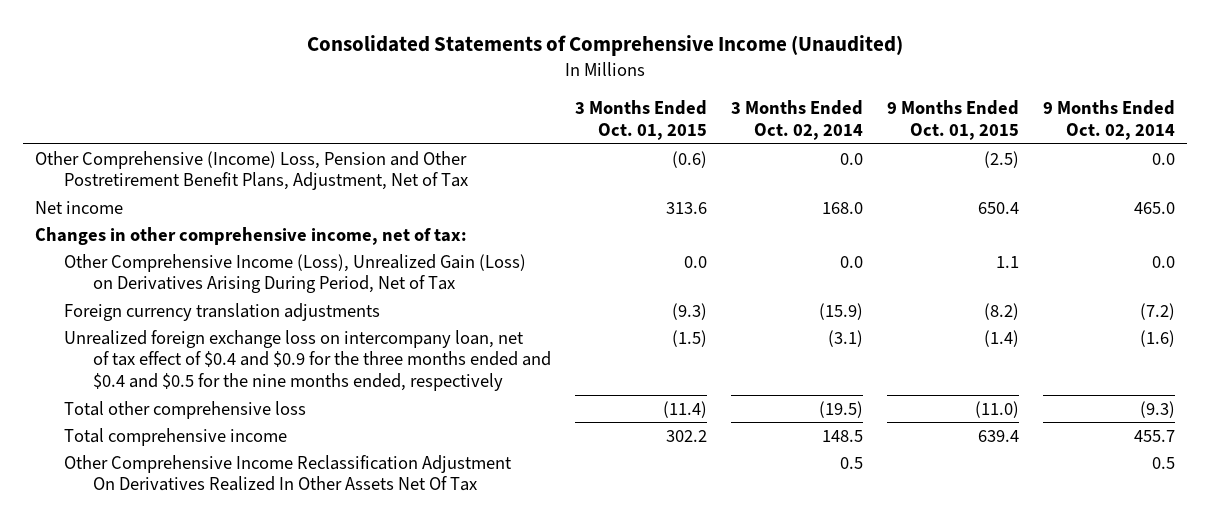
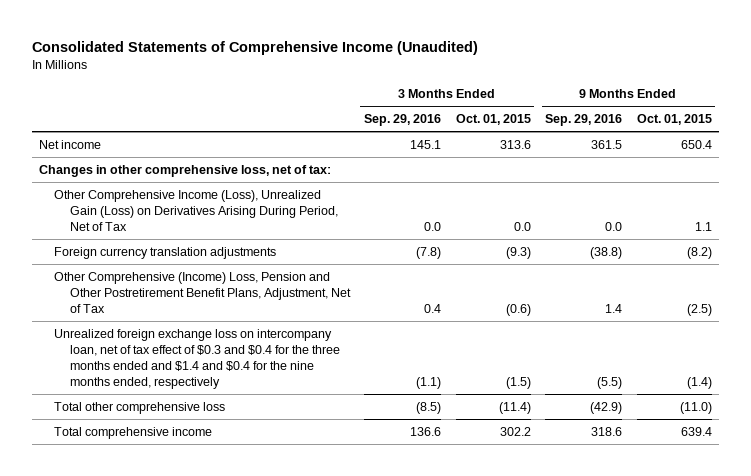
[730,100,863,140] 3 Months Ended Oct. 02, 2014 -> none
[1042,100,1175,140] 9 Months Ended Oct. 02, 2014 -> none
none -> [364,114,442,127] Sep. 29, 2016
none -> [545,114,623,127] Sep. 29, 2016
[34,226,467,245] Changes in other comprehensive income, net of tax: -> [39,164,332,177] Changes in other comprehensive loss, net of tax:
[34,150,468,191] Other Comprehensive (Income) Loss, Pension and Other Postretirement Benefit Plans, Adjustment, Net of Tax -> [54,271,351,313] Other Comprehensive (Income) Loss, Pension and Other Postretirement Benefit Plans, Adjustment, Net of Tax
[63,329,551,391] Unrealized foreign exchange loss on intercompany loan, net of tax effect of $0.4 and $0.9 for the three months ended and $0.4 and $0.5 for the nine months ended, respectively -> [54,328,340,390] Unrealized foreign exchange loss on intercompany loan, net of tax effect of $0.3 and $0.4 for the three months ended and $1.4 and $0.4 for the nine months ended, respectively
[63,454,512,492] Other Comprehensive Income Reclassification Adjustment On Derivatives Realized In Other Assets Net Of Tax -> none

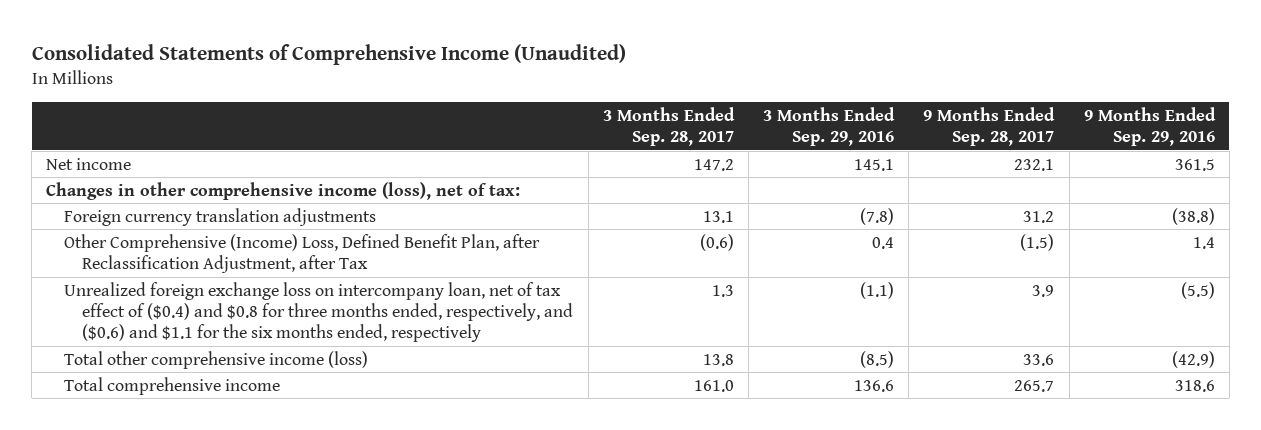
[455,114,531,126] Oct. 01, 2015 -> none
[636,114,712,126] Oct. 01, 2015 -> none
none -> [602,107,735,147] 3 Months Ended Sep. 28, 2017
none -> [923,107,1056,147] 9 Months Ended Sep. 28, 2017
[54,189,338,231] Other Comprehensive Income (Loss), Unrealized Gain (Loss) on Derivatives Arising During Period, Net of Tax -> none
[39,164,332,177] Changes in other comprehensive loss, net of tax: -> [46,181,521,200] Changes in other comprehensive income (loss), net of tax:
[54,271,351,313] Other Comprehensive (Income) Loss, Pension and Other Postretirement Benefit Plans, Adjustment, Net of Tax -> [64,233,541,273] Other Comprehensive (Income) Loss, Defined Benefit Plan, after Reclassification Adjustment, after Tax
[54,328,340,390] Unrealized foreign exchange loss on intercompany loan, net of tax effect of $0.3 and $0.4 for the three months ended and $1.4 and $0.4 for the nine months ended, respectively -> [64,281,574,343] Unrealized foreign exchange loss on intercompany loan, net of tax effect of ($0.4) and $0.8 for three months ended, respectively, and ($0.6) and $1.1 for the six months ended, respectively
[54,401,226,414] Total other comprehensive loss -> [64,350,369,369] Total other comprehensive income (loss)

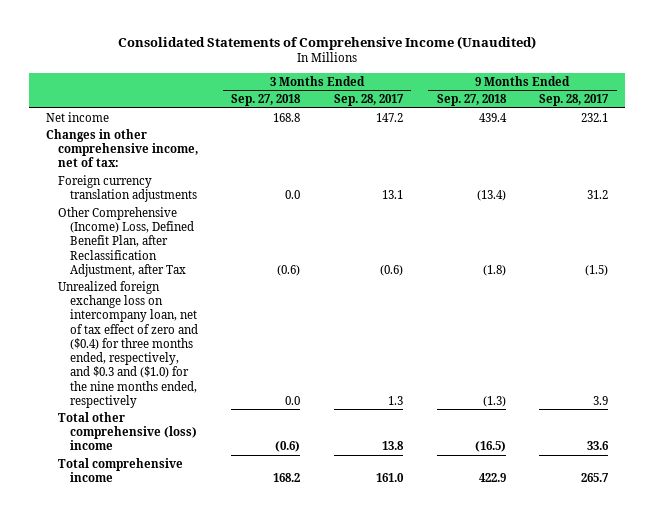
[763,107,896,147] 3 Months Ended Sep. 29, 2016 -> none
[1083,107,1216,147] 9 Months Ended Sep. 29, 2016 -> none
none -> [231,94,302,107] Sep. 27, 2018
none -> [436,94,507,107] Sep. 27, 2018
[46,181,521,200] Changes in other comprehensive income (loss), net of tax: -> [45,128,198,168] Changes in other comprehensive income, net of tax:
[64,281,574,343] Unrealized foreign exchange loss on intercompany loan, net of tax effect of ($0.4) and $0.8 for three months ended, respectively, and ($0.6) and $1.1 for the six months ended, respectively -> [57,280,198,408] Unrealized foreign exchange loss on intercompany loan, net of tax effect of zero and ($0.4) for three months ended, respectively, and $0.3 and ($1.0) for the nine months ended, respectively
[64,350,369,369] Total other comprehensive income (loss) -> [57,411,197,451] Total other comprehensive (loss) income

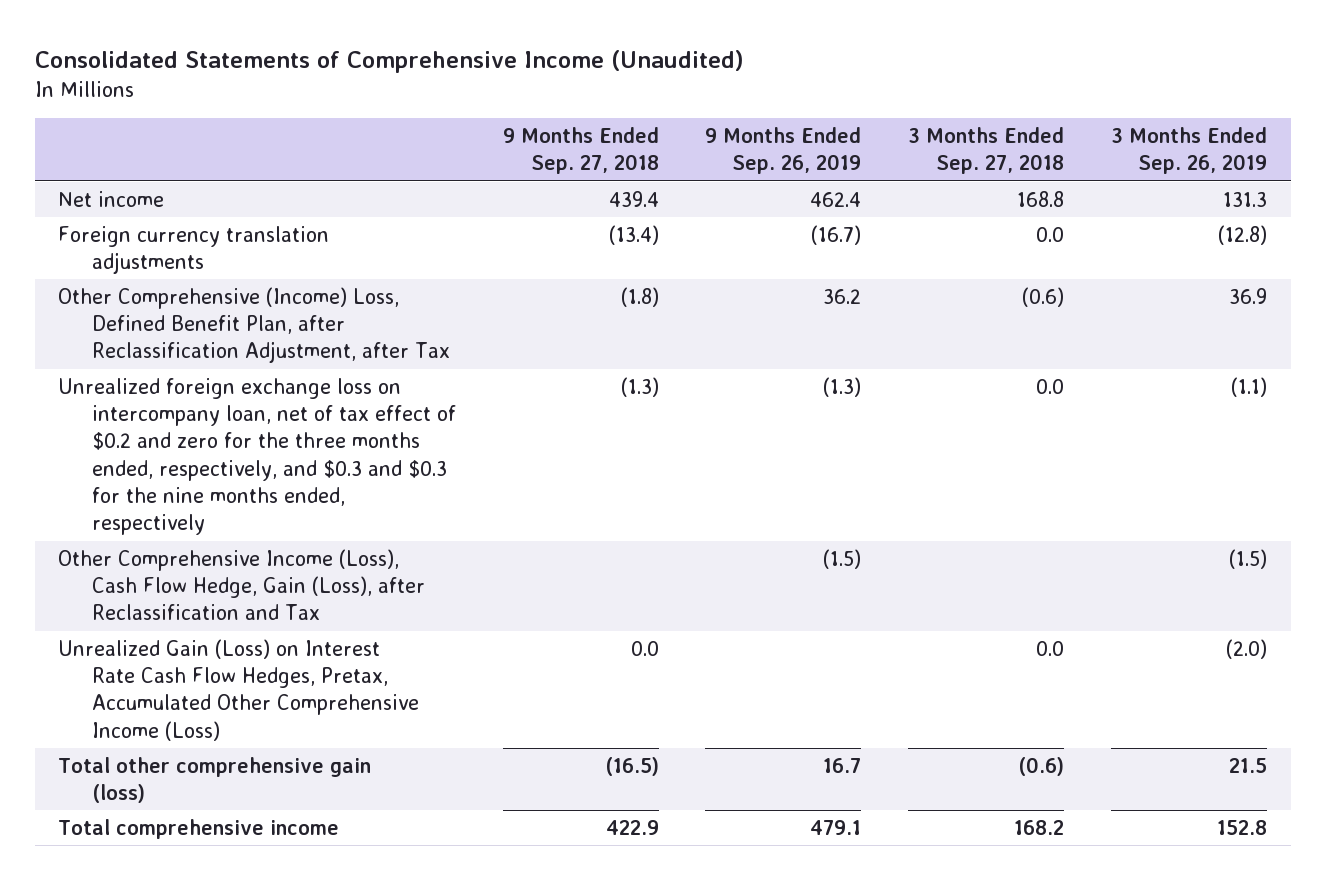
[334,94,405,107] Sep. 28, 2017 -> none
[539,94,610,107] Sep. 28, 2017 -> none
none -> [705,126,862,175] 9 Months Ended Sep. 26, 2019
none -> [1111,126,1268,175] 3 Months Ended Sep. 26, 2019
[45,128,198,168] Changes in other comprehensive income, net of tax: -> none
[57,280,198,408] Unrealized foreign exchange loss on intercompany loan, net of tax effect of zero and ($0.4) for three months ended, respectively, and $0.3 and ($1.0) for the nine months ended, respectively -> [58,377,456,536] Unrealized foreign exchange loss on intercompany loan, net of tax effect of $0.2 and zero for the three months ended, respectively, and $0.3 and $0.3 for the nine months ended, respectively
none -> [58,548,425,621] Other Comprehensive Income (Loss), Cash Flow Hedge, Gain (Loss), after Reclassification and Tax
none -> [58,638,419,741] Unrealized Gain (Loss) on Interest Rate Cash Flow Hedges, Pretax, Accumulated Other Comprehensive Income (Loss)
[57,411,197,451] Total other comprehensive (loss) income -> [58,756,372,804] Total other comprehensive gain (loss)

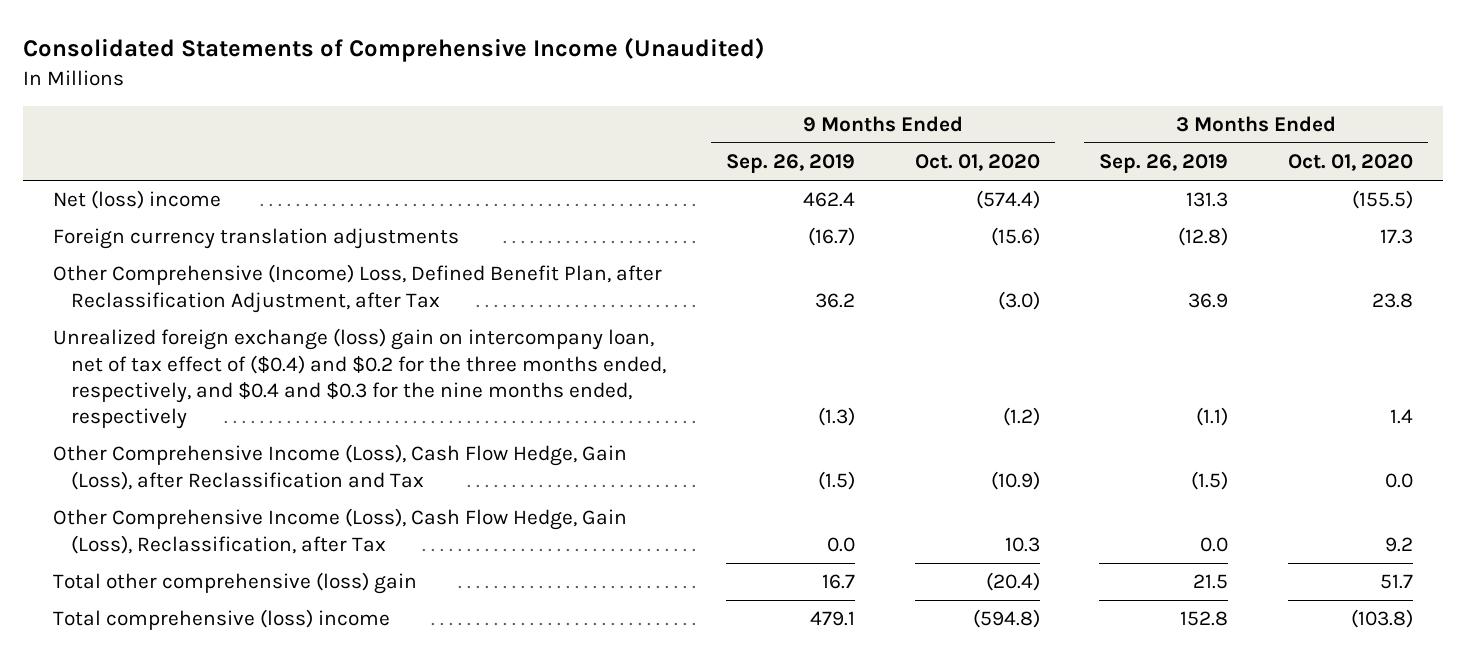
[502,126,659,175] 9 Months Ended Sep. 27, 2018 -> none
[908,126,1065,175] 3 Months Ended Sep. 27, 2018 -> none
none -> [914,154,1040,172] Oct. 01, 2020
none -> [1288,154,1414,172] Oct. 01, 2020
[58,190,165,207] Net income -> [53,190,222,210] Net (loss) income
[58,377,456,536] Unrealized foreign exchange loss on intercompany loan, net of tax effect of $0.2 and zero for the three months ended, respectively, and $0.3 and $0.3 for the nine months ended, respectively -> [53,328,667,430] Unrealized foreign exchange (loss) gain on intercompany loan, net of tax effect of ($0.4) and $0.2 for the three months ended, respectively, and $0.4 and $0.3 for the nine months ended, respectively
[58,638,419,741] Unrealized Gain (Loss) on Interest Rate Cash Flow Hedges, Pretax, Accumulated Other Comprehensive Income (Loss) -> none
none -> [53,508,628,554] Other Comprehensive Income (Loss), Cash Flow Hedge, Gain (Loss), Reclassification, after Tax
[58,756,372,804] Total other comprehensive gain (loss) -> [53,572,418,595] Total other comprehensive (loss) gain
[58,818,340,839] Total comprehensive income -> [53,609,391,631] Total comprehensive (loss) income

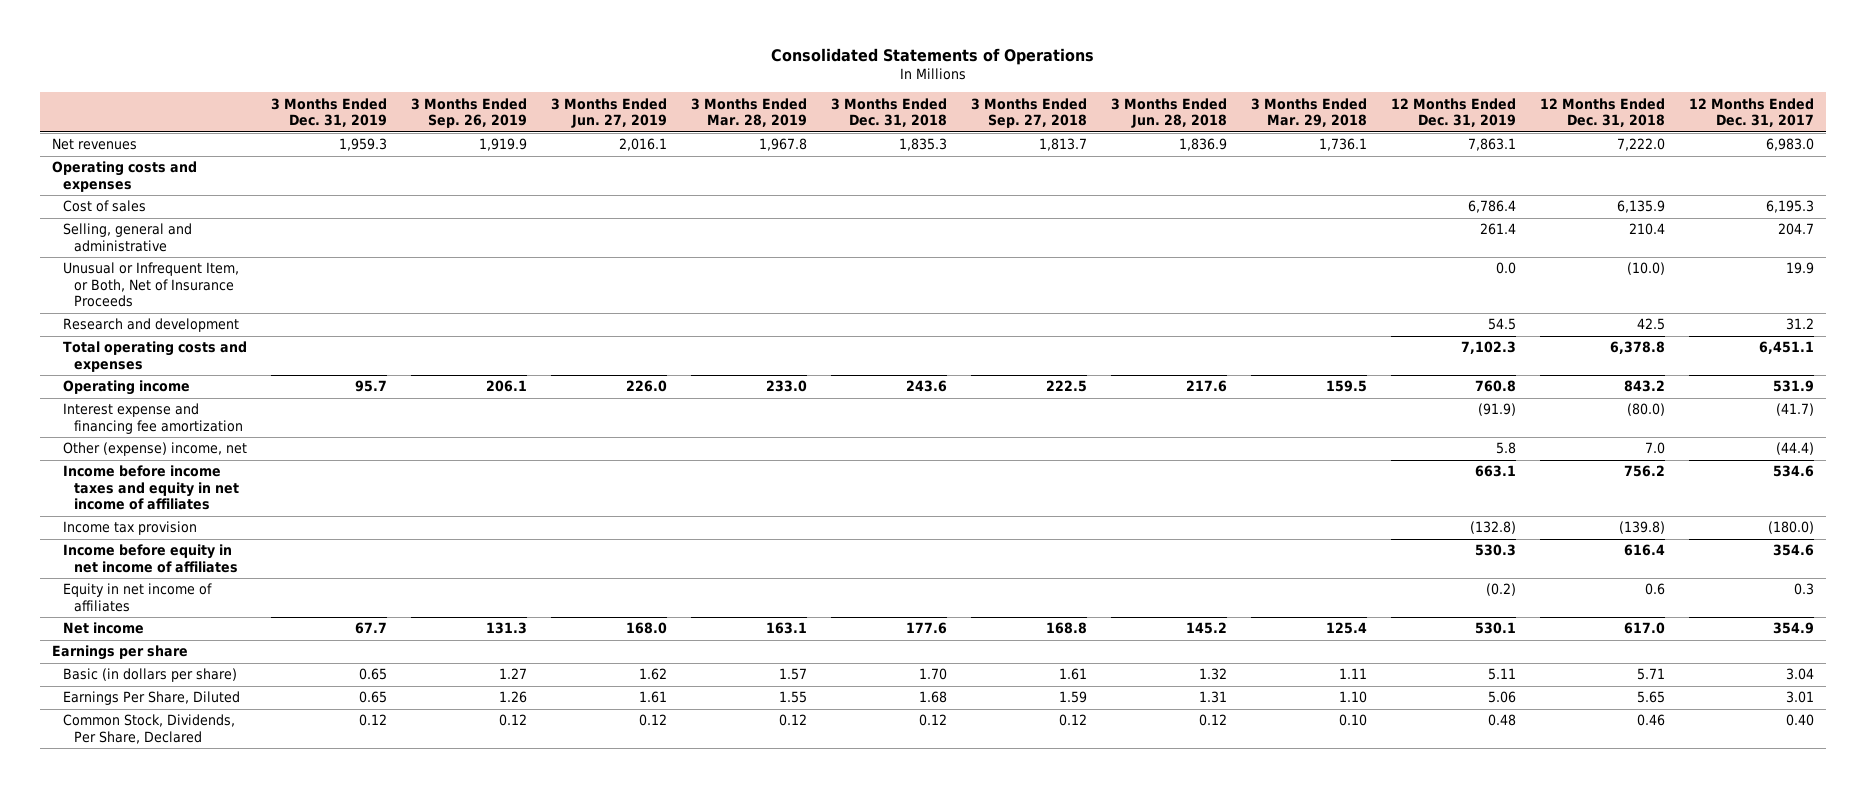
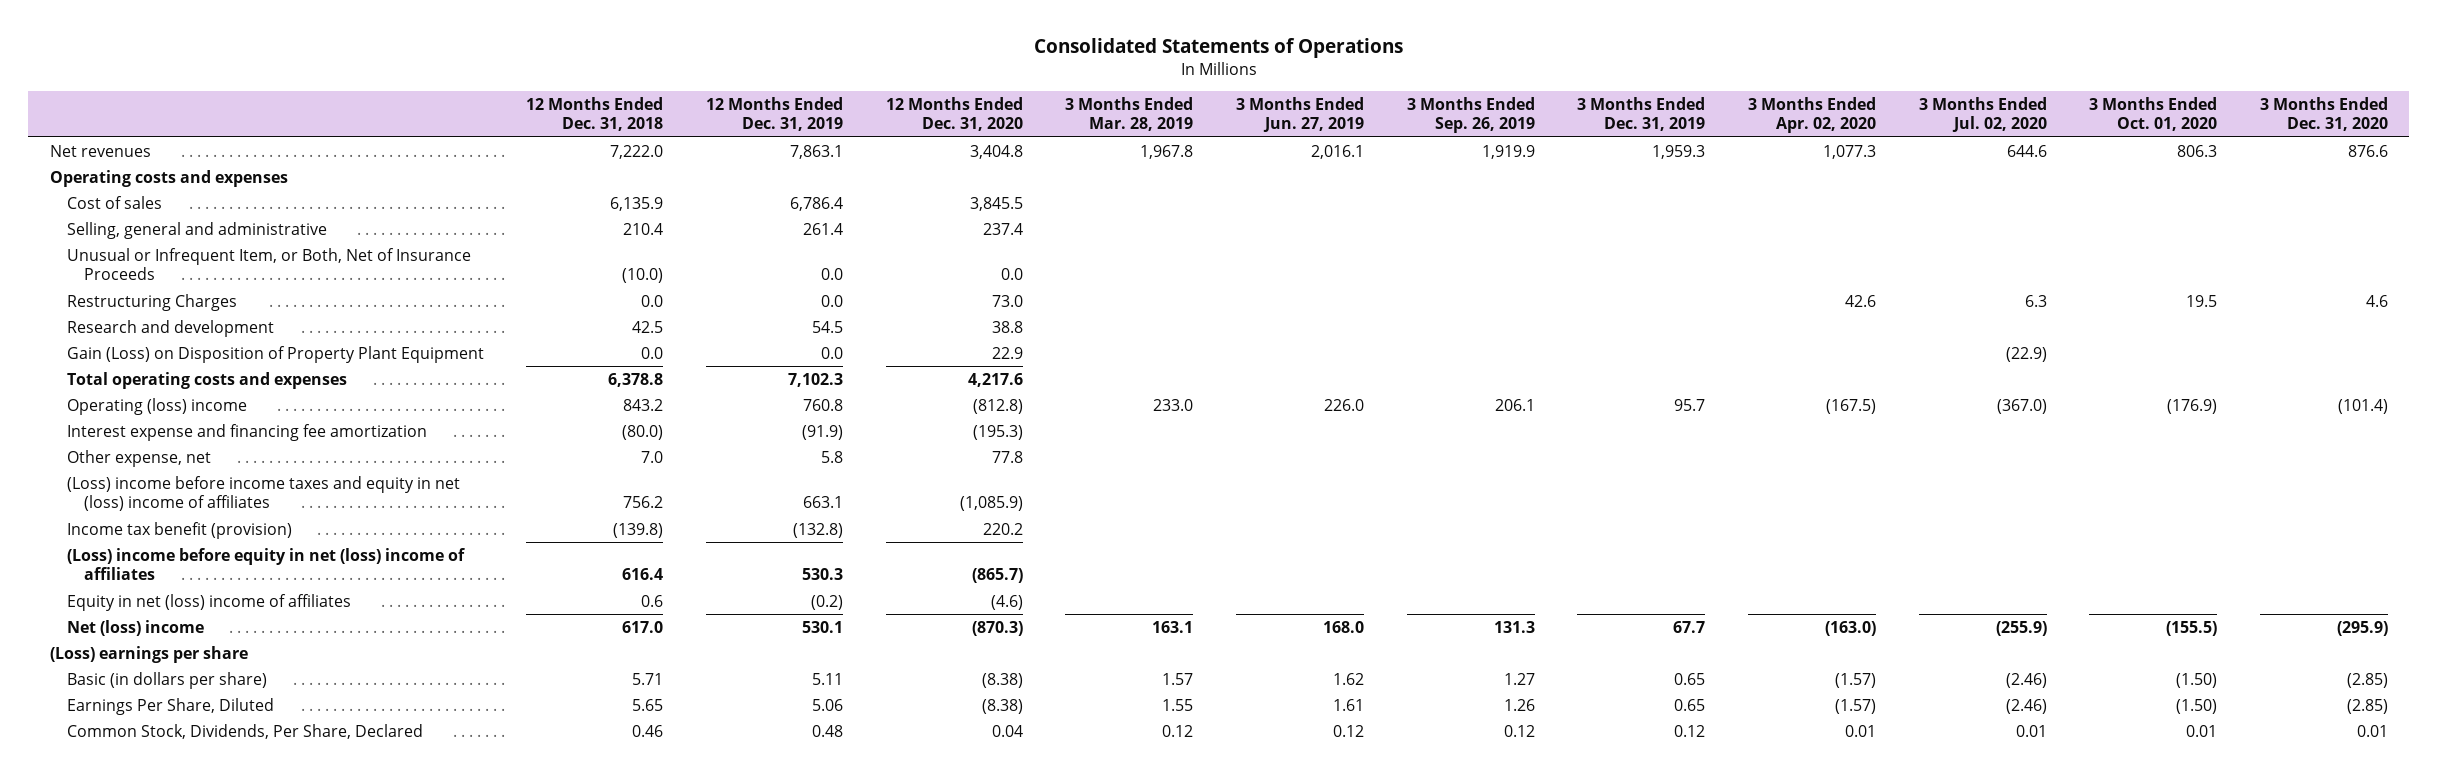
[831,97,948,128] 3 Months Ended Dec. 31, 2018 -> none
[970,97,1087,129] 3 Months Ended Sep. 27, 2018 -> none
[1110,97,1227,129] 3 Months Ended Jun. 28, 2018 -> none
[1250,97,1367,128] 3 Months Ended Mar. 29, 2018 -> none
[1688,97,1814,128] 12 Months Ended Dec. 31, 2017 -> none
none -> [885,96,1023,132] 12 Months Ended Dec. 31, 2020
none -> [1748,96,1877,134] 3 Months Ended Apr. 02, 2020
none -> [1918,96,2047,133] 3 Months Ended Jul. 02, 2020
none -> [2089,96,2218,132] 3 Months Ended Oct. 01, 2020
none -> [2260,96,2389,132] 3 Months Ended Dec. 31, 2020
none -> [66,293,237,311] Restructuring Charges
none -> [66,345,484,363] Gain (Loss) on Disposition of Property Plant Equipment
[63,380,191,396] Operating income -> [66,397,247,415] Operating (loss) income
[63,442,248,457] Other (expense) income, net -> [66,449,211,467] Other expense, net
[63,465,240,511] Income before income taxes and equity in net income of affiliates -> [66,475,460,512] (Loss) income before income taxes and equity in net (loss) income of affiliates
[63,521,198,536] Income tax provision -> [66,521,292,539] Income tax benefit (provision)
[63,544,239,573] Income before equity in net income of affiliates -> [66,547,465,581] (Loss) income before equity in net (loss) income of affiliates
[63,583,213,612] Equity in net income of affiliates -> [66,593,351,611] Equity in net (loss) income of affiliates
[63,622,145,635] Net income -> [66,619,204,636] Net (loss) income
[52,645,189,661] Earnings per share -> [49,645,248,663] (Loss) earnings per share

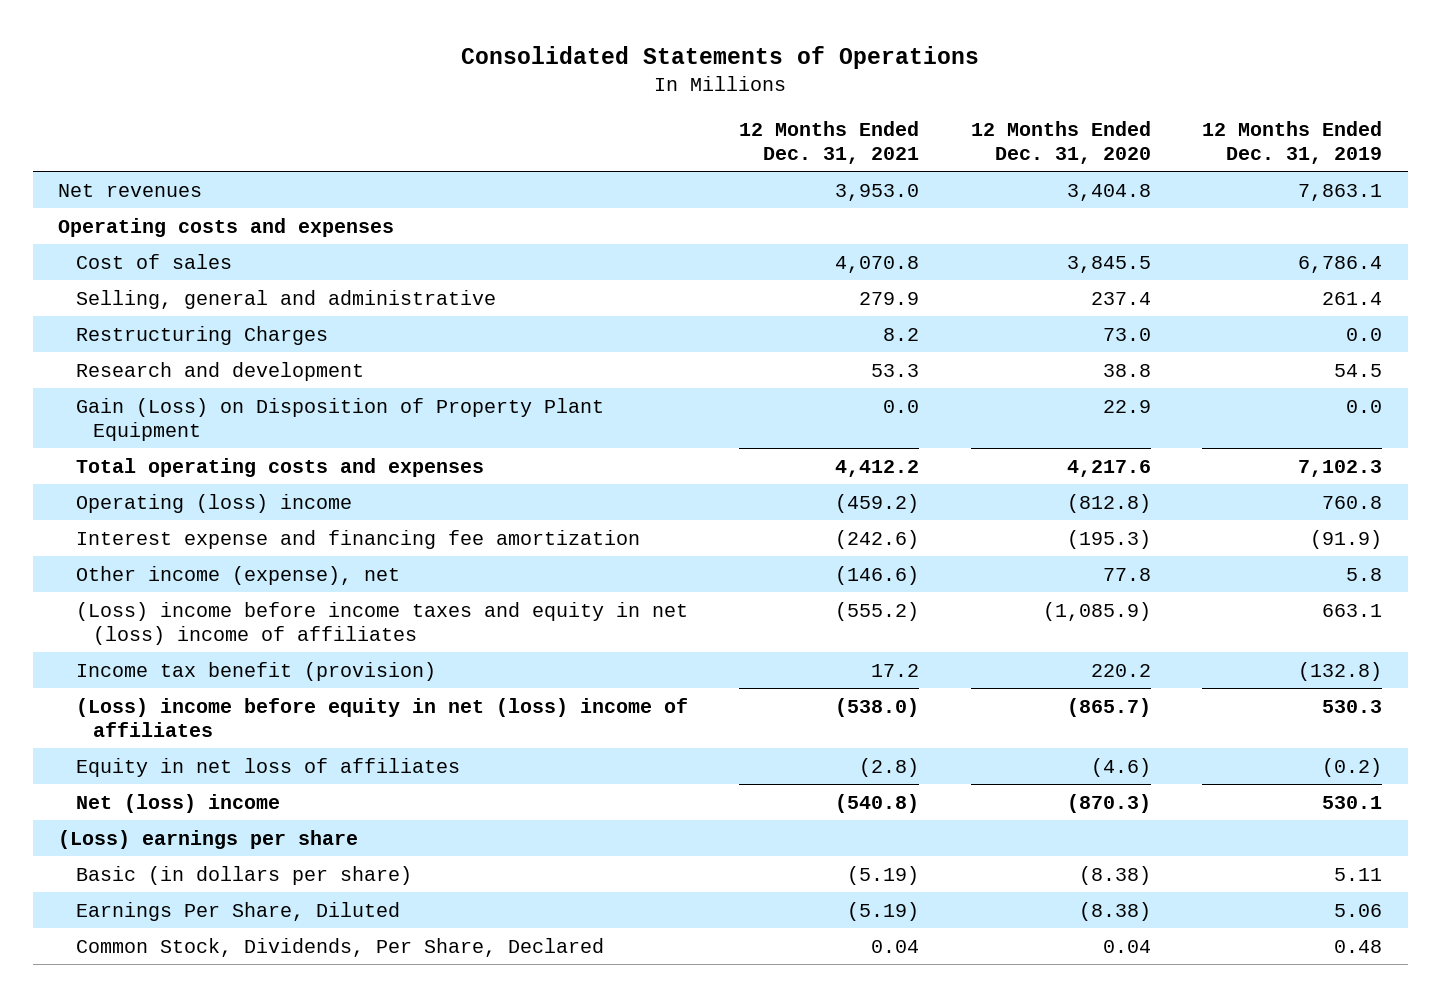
[526,96,664,132] 12 Months Ended Dec. 31, 2018 -> none
[1065,96,1194,132] 3 Months Ended Mar. 28, 2019 -> none
[1236,96,1365,133] 3 Months Ended Jun. 27, 2019 -> none
[1406,96,1535,134] 3 Months Ended Sep. 26, 2019 -> none
[1577,96,1706,132] 3 Months Ended Dec. 31, 2019 -> none
[1748,96,1877,134] 3 Months Ended Apr. 02, 2020 -> none
[1918,96,2047,133] 3 Months Ended Jul. 02, 2020 -> none
[2089,96,2218,132] 3 Months Ended Oct. 01, 2020 -> none
[2260,96,2389,132] 3 Months Ended Dec. 31, 2020 -> none
none -> [739,120,920,165] 12 Months Ended Dec. 31, 2021
[66,247,471,281] Unusual or Infrequent Item, or Both, Net of Insurance Proceeds -> none
[66,449,211,467] Other expense, net -> [75,565,400,585] Other income (expense), net
[66,593,351,611] Equity in net (loss) income of affiliates -> [75,757,460,777] Equity in net loss of affiliates

